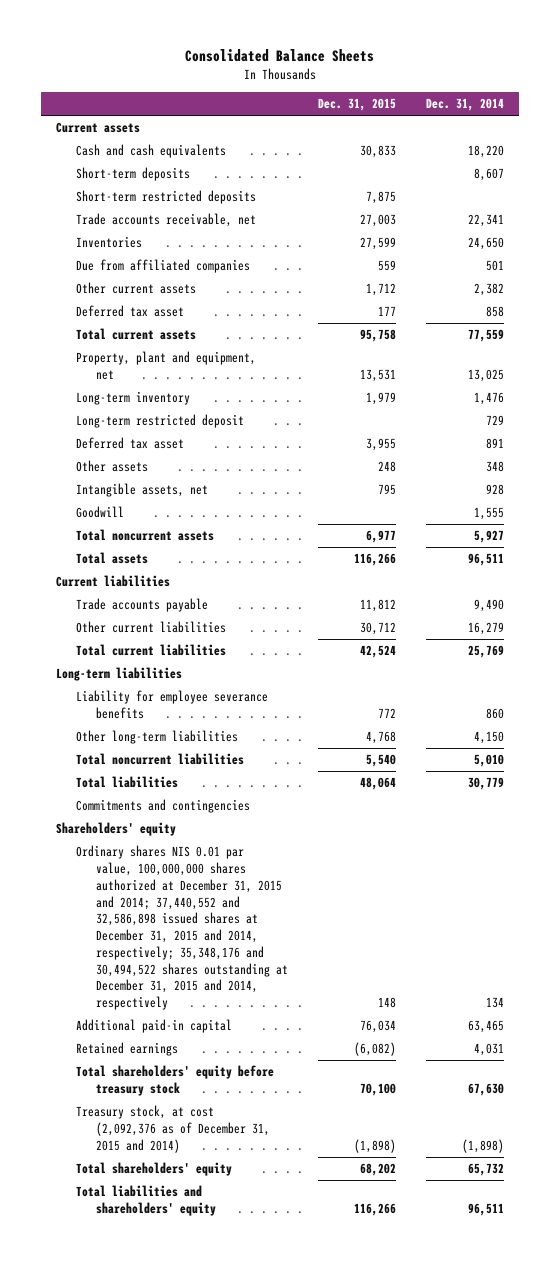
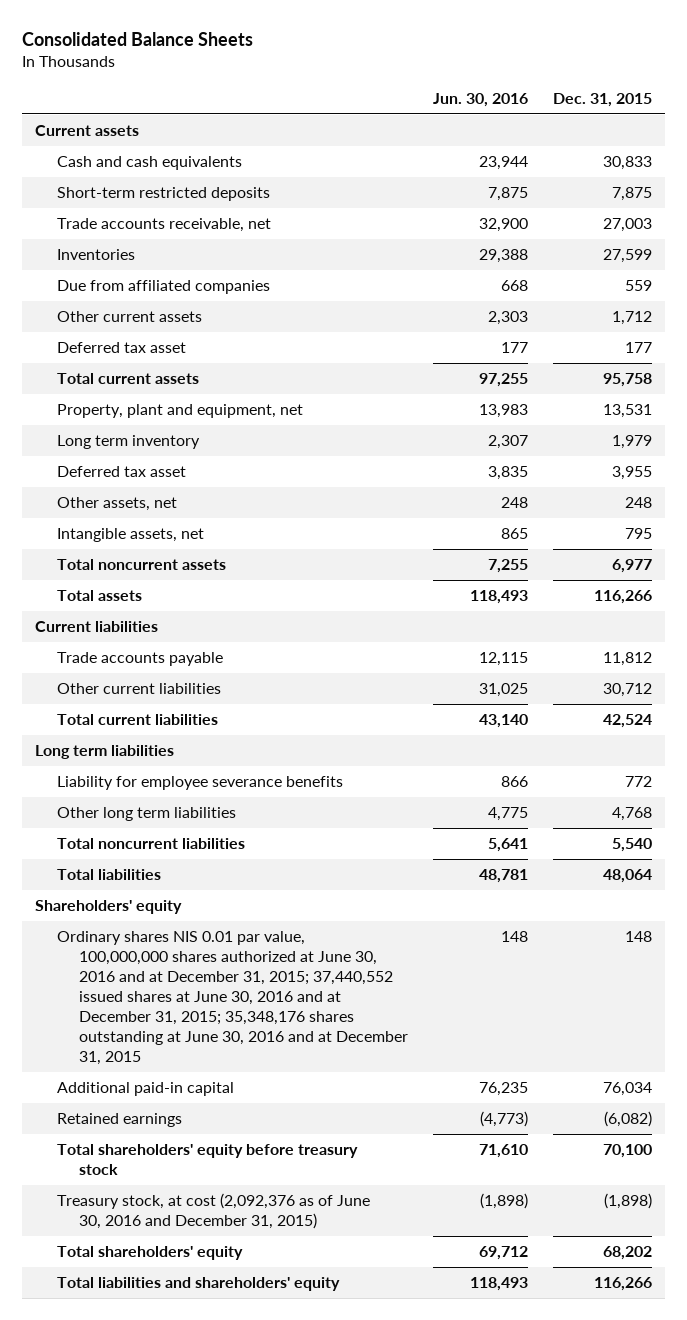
[425,97,504,111] Dec. 31, 2014 -> none
none -> [433,92,529,107] Jun. 30, 2016
[75,167,190,182] Short-term deposits -> none
[75,414,244,429] Long-term restricted deposit -> none
[75,391,190,406] Long-term inventory -> [57,435,201,450] Long term inventory
[75,460,148,473] Other assets -> [57,497,178,512] Other assets, net
[75,506,124,519] Goodwill -> none
[55,667,182,682] Long-term liabilities -> [34,745,174,760] Long term liabilities
[75,730,238,745] Other long-term liabilities -> [57,807,237,822] Other long term liabilities
[75,799,250,814] Commitments and contingencies -> none
[75,845,289,1011] Ordinary shares NIS 0.01 par value, 100,000,000 shares authorized at December 31, 2015 and 2014; 37,440,552 and 32,586,898 issued shares at December 31, 2015 and 2014, respectively; 35,348,176 and 30,494,522 shares outstanding at December 31, 2015 and 2014, respectively -> [57,931,409,1065] Ordinary shares NIS 0.01 par value, 100,000,000 shares authorized at June 30, 2016 and at December 31, 2015; 37,440,552 issued shares at June 30, 2016 and at December 31, 2015; 35,348,176 shares outstanding at June 30, 2016 and at December 31, 2015
[75,1105,271,1153] Treasury stock, at cost (2,092,376 as of December 31, 2015 and 2014) -> [57,1193,371,1230] Treasury stock, at cost (2,092,376 as of June 30, 2016 and December 31, 2015)

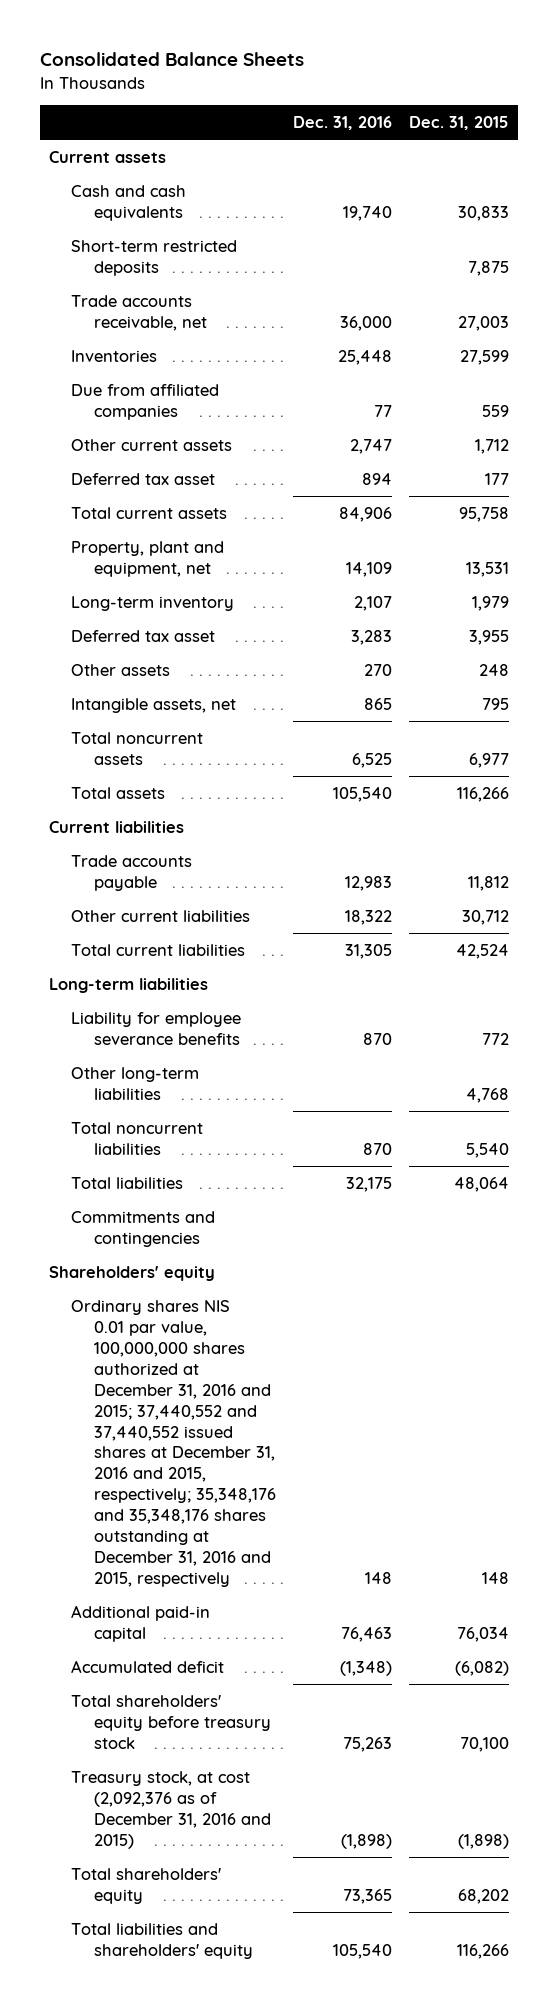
[433,92,529,107] Jun. 30, 2016 -> none
none -> [292,116,392,131] Dec. 31, 2016
[57,435,201,450] Long term inventory -> [71,595,235,611] Long-term inventory
[57,497,178,512] Other assets, net -> [71,663,171,676] Other assets
[34,745,174,760] Long term liabilities -> [48,977,208,993] Long-term liabilities
[57,807,237,822] Other long term liabilities -> [71,1066,200,1100] Other long-term liabilities
none -> [71,1210,216,1247] Commitments and contingencies
[57,931,409,1065] Ordinary shares NIS 0.01 par value, 100,000,000 shares authorized at June 30, 2016 and at December 31, 2015; 37,440,552 issued shares at June 30, 2016 and at December 31, 2015; 35,348,176 shares outstanding at June 30, 2016 and at December 31, 2015 -> [71,1299,276,1588] Ordinary shares NIS 0.01 par value, 100,000,000 shares authorized at December 31, 2016 and 2015; 37,440,552 and 37,440,552 issued shares at December 31, 2016 and 2015, respectively; 35,348,176 and 35,348,176 shares outstanding at December 31, 2016 and 2015, respectively
[57,1113,183,1128] Retained earnings -> [71,1659,225,1673] Accumulated deficit
[57,1193,371,1230] Treasury stock, at cost (2,092,376 as of June 30, 2016 and December 31, 2015) -> [71,1770,271,1849] Treasury stock, at cost (2,092,376 as of December 31, 2016 and 2015)

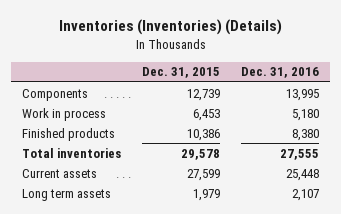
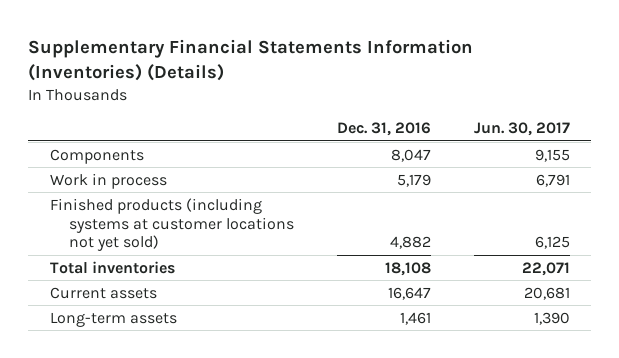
[58,19,282,36] Inventories (Inventories) (Details) -> [28,39,474,81] Supplementary Financial Statements Information (Inventories) (Details)
[142,67,221,79] Dec. 31, 2015 -> none
none -> [473,122,570,137] Jun. 30, 2017
[286,88,320,101] 13,995 -> [391,148,432,162] 8,047
[292,108,320,121] 5,180 -> [397,173,432,187] 5,179
[21,127,115,141] Finished products -> [49,197,295,252] Finished products (including systems at customer locations not yet sold)
[292,128,320,141] 8,380 -> [390,236,432,250] 4,882
[280,148,320,160] 27,555 -> [385,261,432,276] 18,108
[286,168,320,181] 25,448 -> [388,286,432,300] 16,647
[21,188,111,201] Long term assets -> [49,311,177,327] Long-term assets
[292,188,320,201] 2,107 -> [400,311,432,325] 1,461

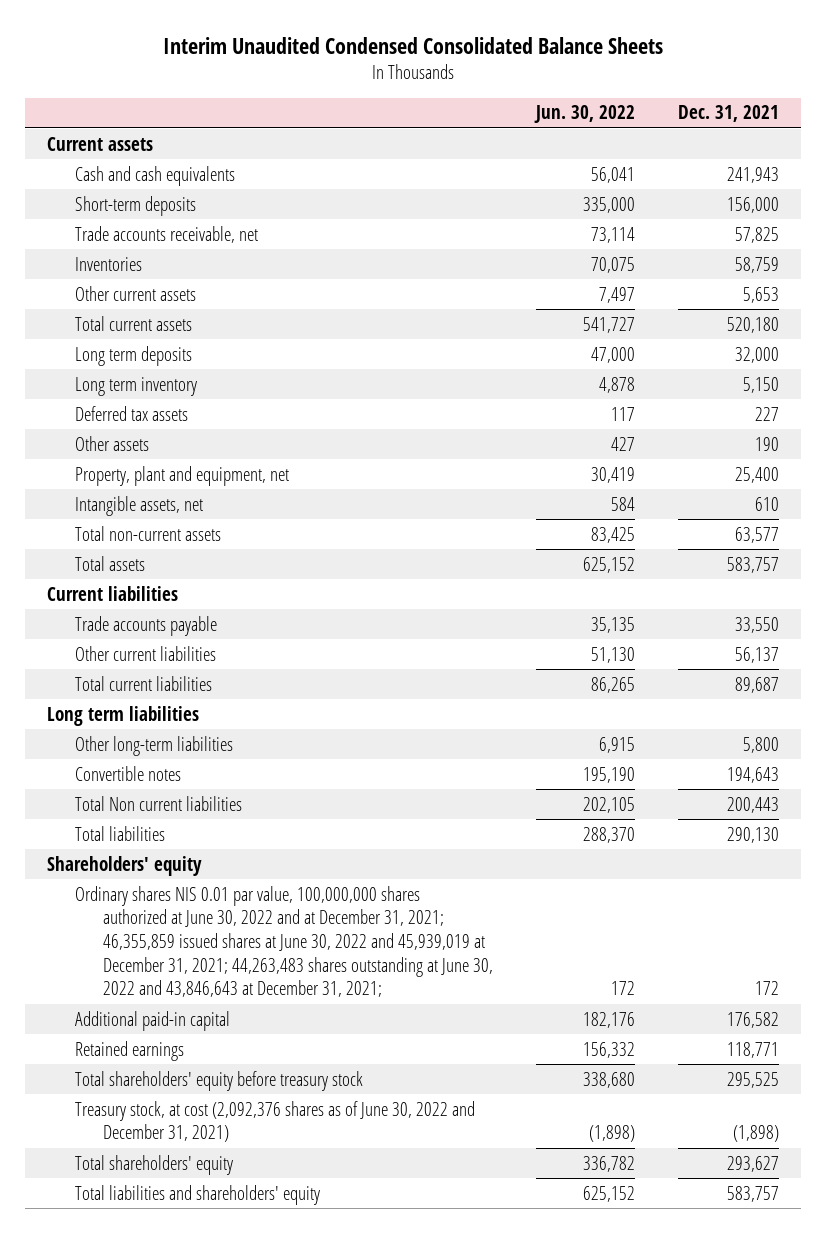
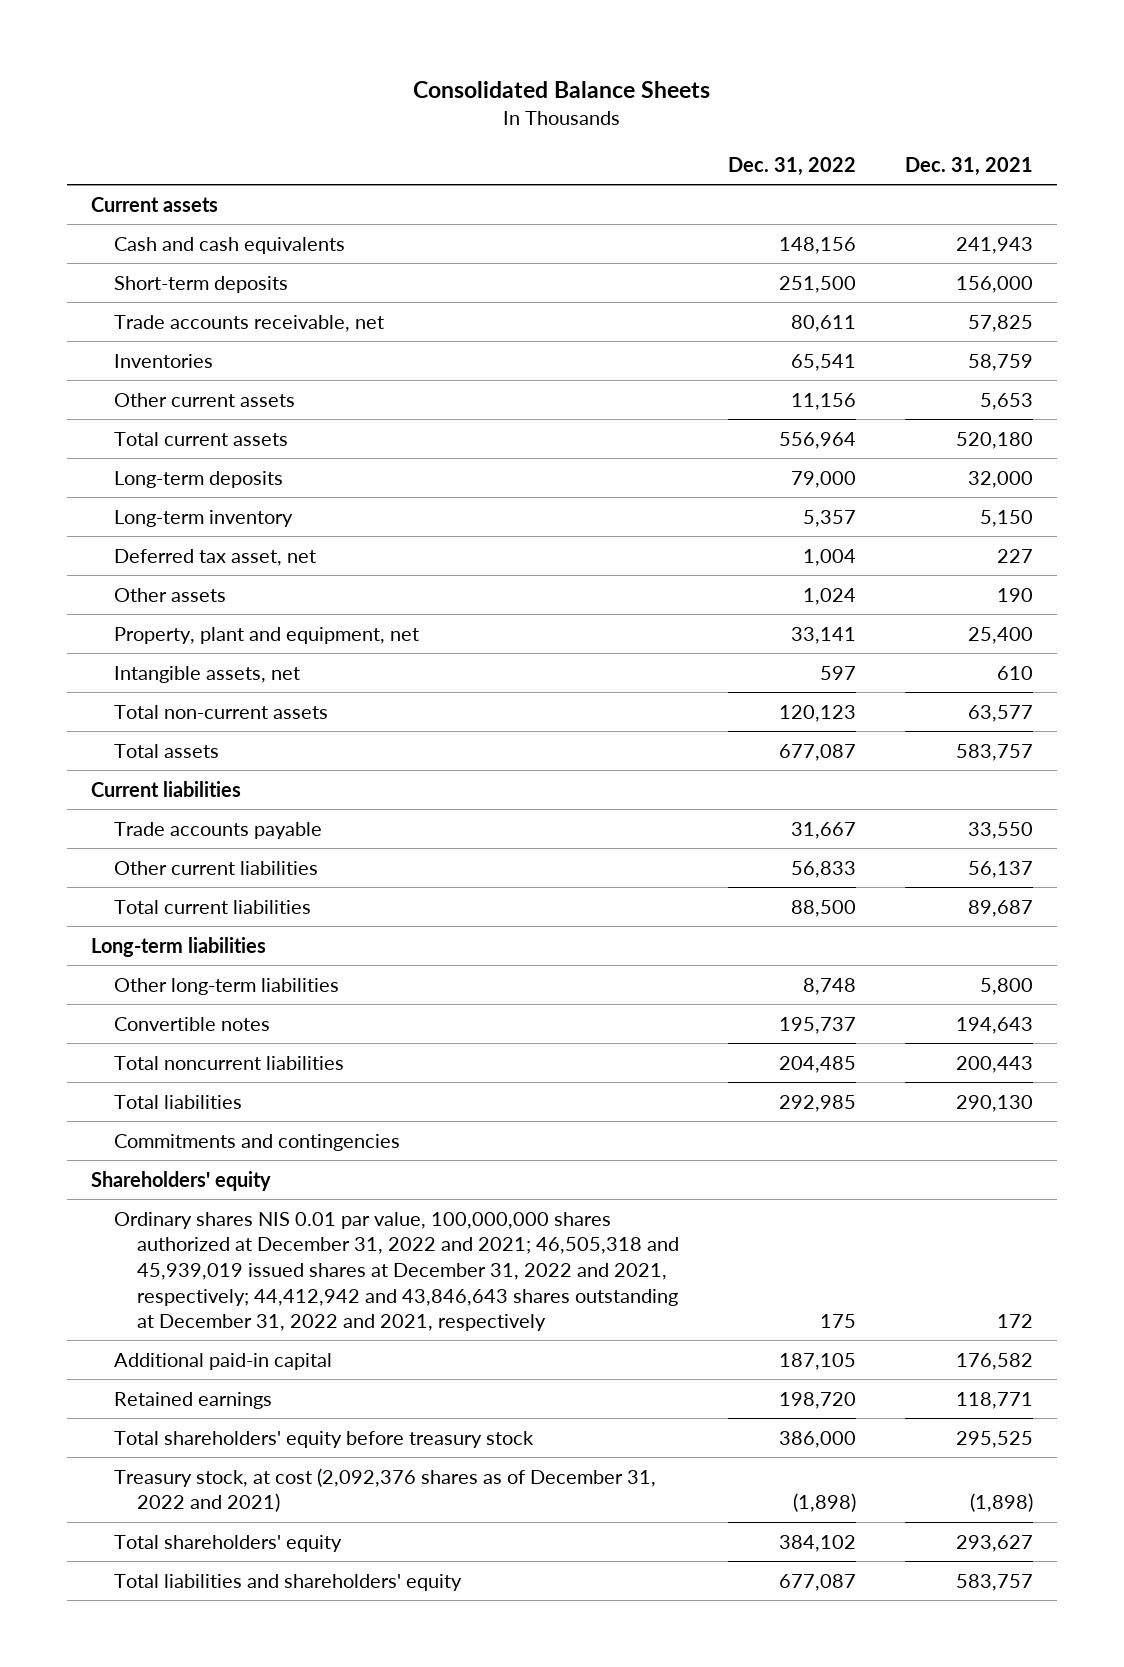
[162,36,663,54] Interim Unaudited Condensed Consolidated Balance Sheets -> [413,80,711,98] Consolidated Balance Sheets
[533,105,635,124] Jun. 30, 2022 -> none
none -> [728,156,857,176] Dec. 31, 2022
[74,345,192,366] Long term deposits -> [114,470,284,488] Long-term deposits
[74,376,197,396] Long term inventory -> [114,509,294,527] Long-term inventory
[74,405,188,421] Deferred tax assets -> [114,548,317,566] Deferred tax asset, net
[46,705,199,726] Long term liabilities -> [91,936,267,957] Long-term liabilities
[74,795,242,811] Total Non current liabilities -> [114,1055,345,1070] Total noncurrent liabilities
none -> [114,1133,401,1151] Commitments and contingencies
[74,885,493,998] Ordinary shares NIS 0.01 par value, 100,000,000 shares authorized at June 30, 2022 and at December 31, 2021; 46,355,859 issued shares at June 30, 2022 and 45,939,019 at December 31, 2021; 44,263,483 shares outstanding at June 30, 2022 and 43,846,643 at December 31, 2021; -> [114,1211,680,1332] Ordinary shares NIS 0.01 par value, 100,000,000 shares authorized at December 31, 2022 and 2021; 46,505,318 and 45,939,019 issued shares at December 31, 2022 and 2021, respectively; 44,412,942 and 43,846,643 shares outstanding at December 31, 2022 and 2021, respectively
[74,1100,475,1143] Treasury stock, at cost (2,092,376 shares as of June 30, 2022 and December 31, 2021) -> [114,1467,657,1513] Treasury stock, at cost (2,092,376 shares as of December 31, 2022 and 2021)

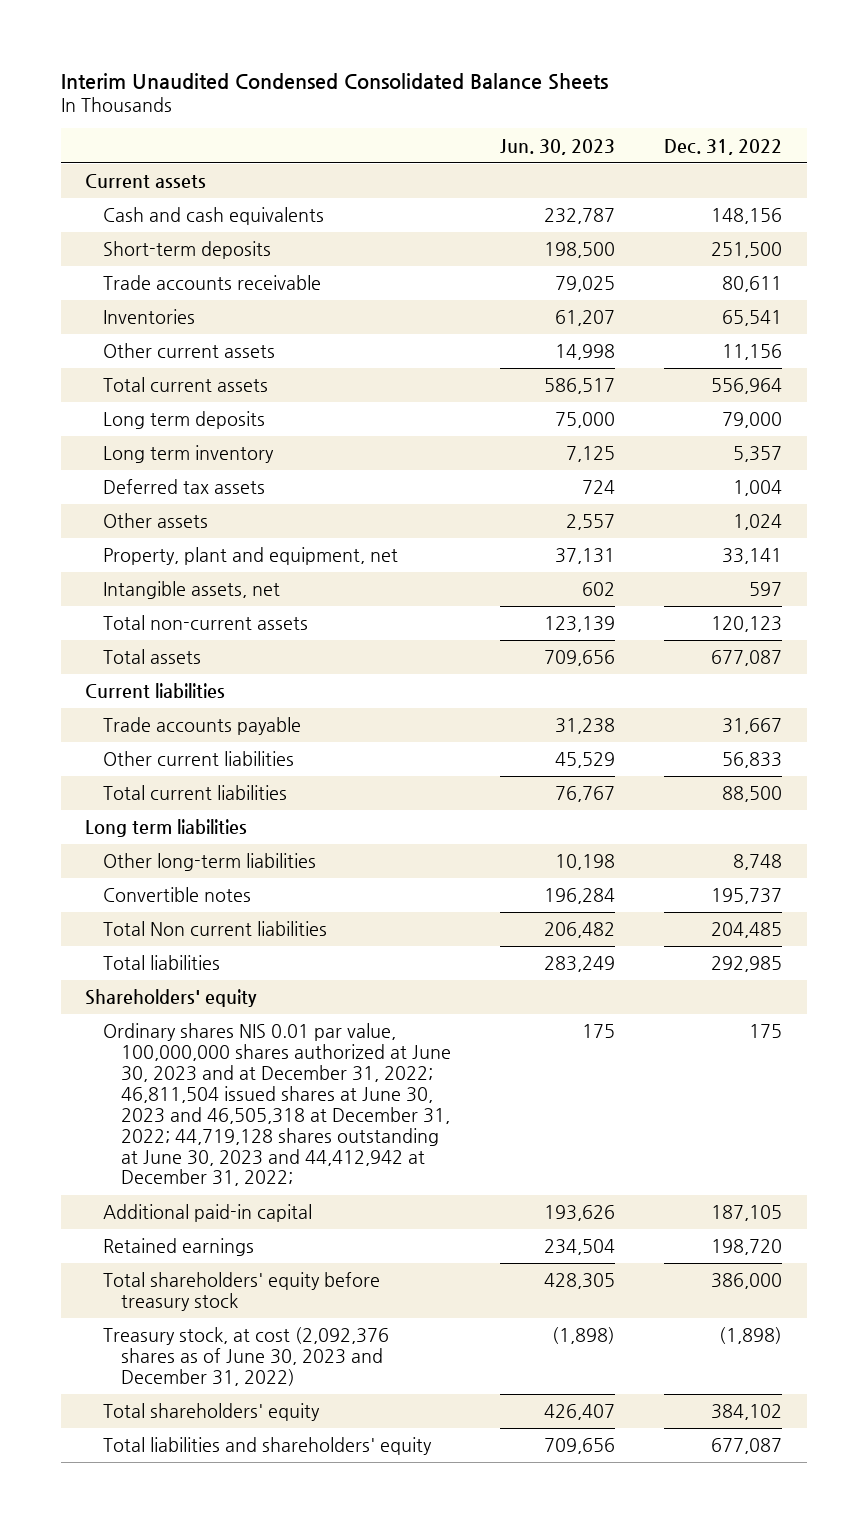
[413,80,711,98] Consolidated Balance Sheets -> [60,72,608,90] Interim Unaudited Condensed Consolidated Balance Sheets
[904,156,1033,176] Dec. 31, 2021 -> none
none -> [500,138,616,155] Jun. 30, 2023
[114,314,385,332] Trade accounts receivable, net -> [103,275,322,291] Trade accounts receivable
[114,470,284,488] Long-term deposits -> [103,411,266,430] Long term deposits
[114,509,294,527] Long-term inventory -> [103,445,275,464] Long term inventory
[114,548,317,566] Deferred tax asset, net -> [103,479,266,495] Deferred tax assets
[91,936,267,957] Long-term liabilities -> [85,819,248,838] Long term liabilities
[114,1055,345,1070] Total noncurrent liabilities -> [103,921,328,937] Total Non current liabilities
[114,1133,401,1151] Commitments and contingencies -> none
[114,1211,680,1332] Ordinary shares NIS 0.01 par value, 100,000,000 shares authorized at December 31, 2022 and 2021; 46,505,318 and 45,939,019 issued shares at December 31, 2022 and 2021, respectively; 44,412,942 and 43,846,643 shares outstanding at December 31, 2022 and 2021, respectively -> [103,1023,452,1187] Ordinary shares NIS 0.01 par value, 100,000,000 shares authorized at June 30, 2023 and at December 31, 2022; 46,811,504 issued shares at June 30, 2023 and 46,505,318 at December 31, 2022; 44,719,128 shares outstanding at June 30, 2023 and 44,412,942 at December 31, 2022;
[114,1467,657,1513] Treasury stock, at cost (2,092,376 shares as of December 31, 2022 and 2021) -> [103,1327,390,1387] Treasury stock, at cost (2,092,376 shares as of June 30, 2023 and December 31, 2022)

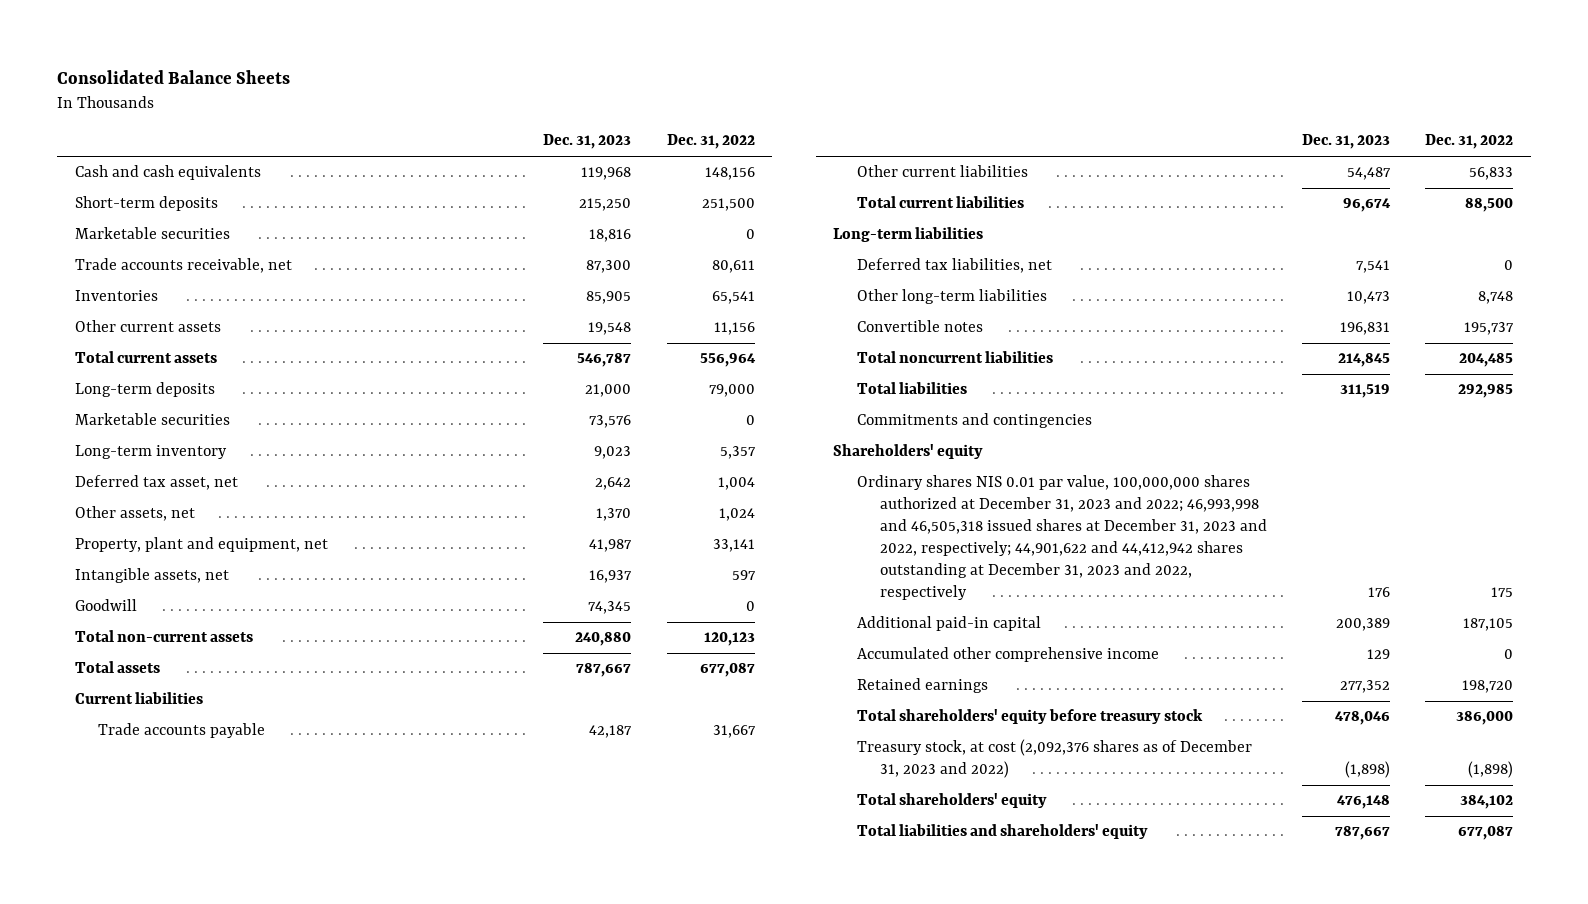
[60,72,608,90] Interim Unaudited Condensed Consolidated Balance Sheets -> [57,70,291,85] Consolidated Balance Sheets
[500,138,616,155] Jun. 30, 2023 -> none
none -> [543,134,632,150] Dec. 31, 2023
[85,174,207,189] Current assets -> none
none -> [74,227,230,240] Marketable securities
[103,275,322,291] Trade accounts receivable -> [74,258,292,274] Trade accounts receivable, net
[103,411,266,430] Long term deposits -> [74,382,215,398] Long-term deposits
none -> [74,413,230,426] Marketable securities
[103,445,275,464] Long term inventory -> [74,445,227,460] Long-term inventory
[103,479,266,495] Deferred tax assets -> [74,475,238,491] Deferred tax asset, net
[103,513,209,529] Other assets -> [74,506,195,522] Other assets, net
none -> [74,599,137,612] Goodwill
[85,819,248,838] Long term liabilities -> [833,227,984,243] Long-term liabilities
none -> [856,258,1052,274] Deferred tax liabilities, net
[103,921,328,937] Total Non current liabilities -> [856,351,1053,364] Total noncurrent liabilities
none -> [856,413,1092,429] Commitments and contingencies
[103,1023,452,1187] Ordinary shares NIS 0.01 par value, 100,000,000 shares authorized at June 30, 2023 and at December 31, 2022; 46,811,504 issued shares at June 30, 2023 and 46,505,318 at December 31, 2022; 44,719,128 shares outstanding at June 30, 2023 and 44,412,942 at December 31, 2022; -> [856,475,1267,601] Ordinary shares NIS 0.01 par value, 100,000,000 shares authorized at December 31, 2023 and 2022; 46,993,998 and 46,505,318 issued shares at December 31, 2023 and 2022, respectively; 44,901,622 and 44,412,942 shares outstanding at December 31, 2023 and 2022, respectively
none -> [856,647,1159,663] Accumulated other comprehensive income
[103,1327,390,1387] Treasury stock, at cost (2,092,376 shares as of June 30, 2023 and December 31, 2022) -> [856,739,1252,779] Treasury stock, at cost (2,092,376 shares as of December 31, 2023 and 2022)

